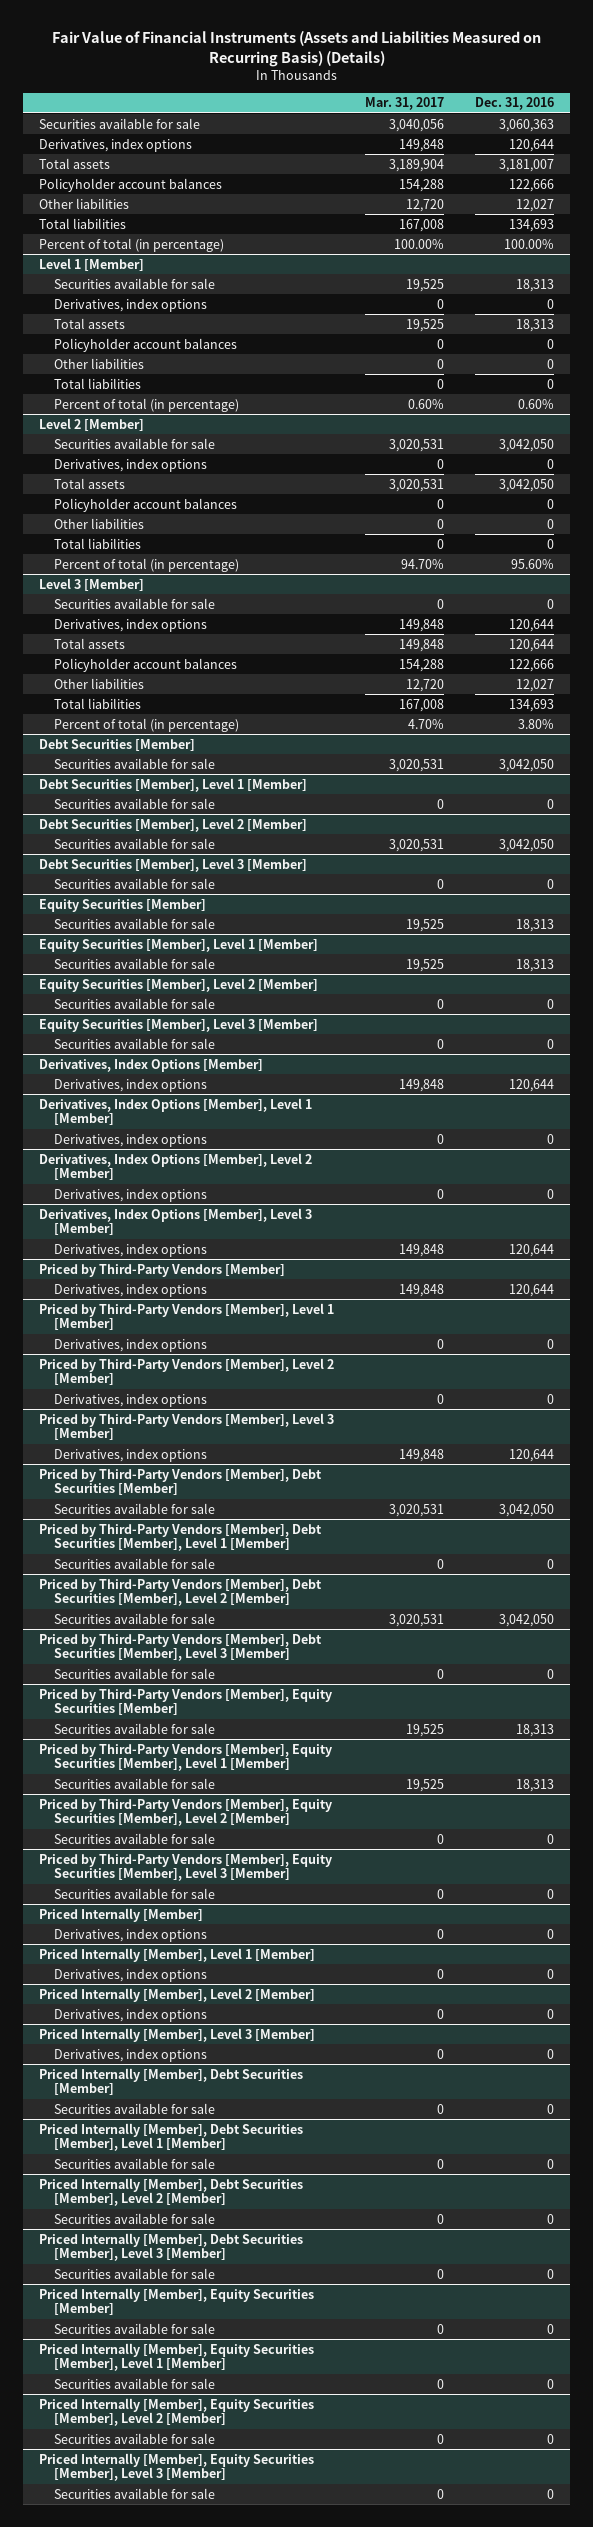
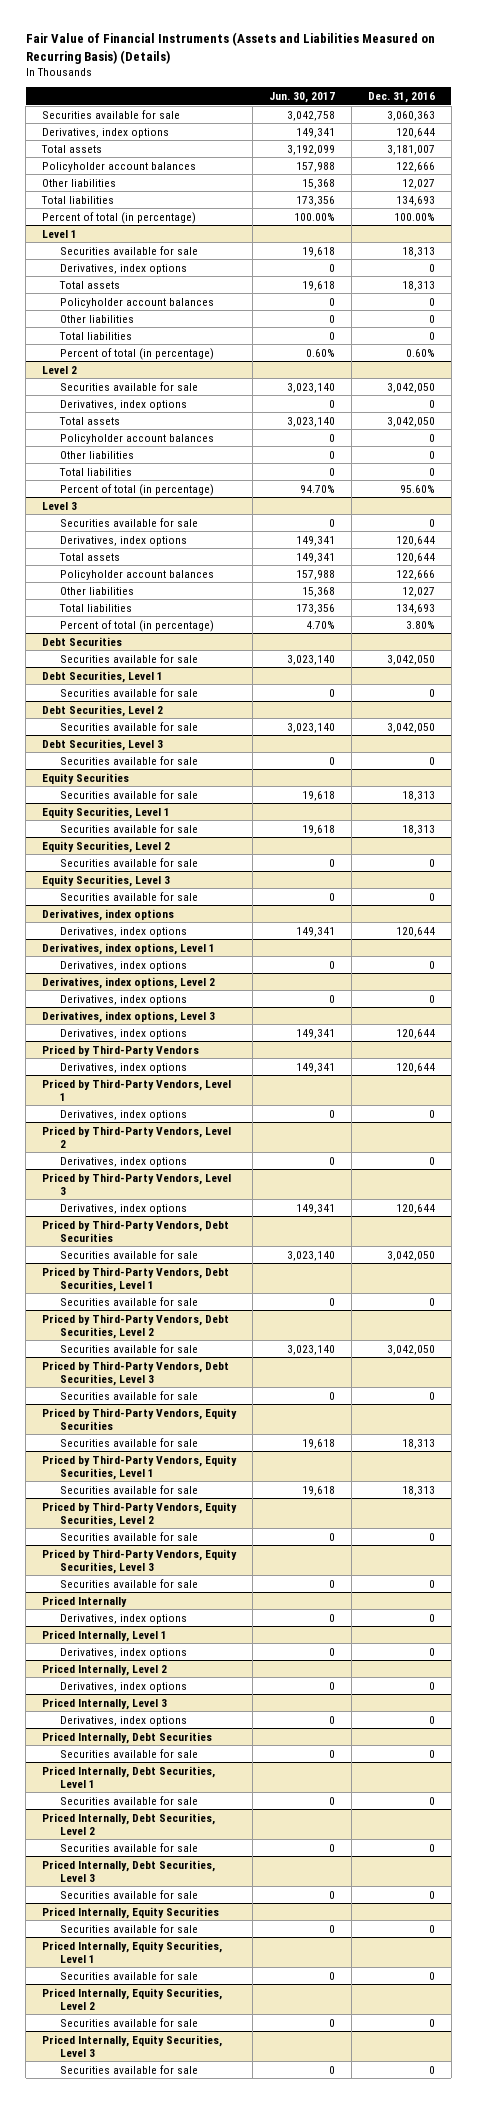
[365,97,445,111] Mar. 31, 2017 -> none
none -> [268,92,335,104] Jun. 30, 2017
[39,257,145,271] Level 1 [Member] -> [42,229,78,238] Level 1
[39,417,145,431] Level 2 [Member] -> [42,365,78,374] Level 2
[39,577,145,591] Level 3 [Member] -> [42,501,78,510] Level 3
[39,738,196,751] Debt Securities [Member] -> [42,636,123,646] Debt Securities
[39,777,308,792] Debt Securities [Member], Level 1 [Member] -> [42,670,164,683] Debt Securities, Level 1
[39,817,308,832] Debt Securities [Member], Level 2 [Member] -> [42,704,164,717] Debt Securities, Level 2
[39,857,308,872] Debt Securities [Member], Level 3 [Member] -> [42,738,164,751] Debt Securities, Level 3
[39,898,207,912] Equity Securities [Member] -> [42,772,130,784] Equity Securities
[39,937,319,952] Equity Securities [Member], Level 1 [Member] -> [42,806,171,819] Equity Securities, Level 1
[39,977,319,992] Equity Securities [Member], Level 2 [Member] -> [42,840,171,853] Equity Securities, Level 2
[39,1017,319,1032] Equity Securities [Member], Level 3 [Member] -> [42,874,171,887] Equity Securities, Level 3
[39,1058,264,1072] Derivatives, Index Options [Member] -> [42,908,175,921] Derivatives, index options
[39,1097,313,1126] Derivatives, Index Options [Member], Level 1 [Member] -> [42,942,216,955] Derivatives, index options, Level 1
[39,1152,313,1181] Derivatives, Index Options [Member], Level 2 [Member] -> [42,976,216,989] Derivatives, index options, Level 2
[39,1207,313,1236] Derivatives, Index Options [Member], Level 3 [Member] -> [42,1010,216,1023] Derivatives, index options, Level 3
[39,1263,286,1277] Priced by Third-Party Vendors [Member] -> [42,1044,200,1056] Priced by Third-Party Vendors
[39,1302,335,1331] Priced by Third-Party Vendors [Member], Level 1 [Member] -> [42,1078,232,1101] Priced by Third-Party Vendors, Level 1
[39,1357,335,1386] Priced by Third-Party Vendors [Member], Level 2 [Member] -> [42,1125,232,1148] Priced by Third-Party Vendors, Level 2
[39,1412,335,1441] Priced by Third-Party Vendors [Member], Level 3 [Member] -> [42,1172,232,1195] Priced by Third-Party Vendors, Level 3
[39,1468,323,1496] Priced by Third-Party Vendors [Member], Debt Securities [Member] -> [42,1219,230,1242] Priced by Third-Party Vendors, Debt Securities
[39,1523,323,1552] Priced by Third-Party Vendors [Member], Debt Securities [Member], Level 1 [Member] -> [42,1266,230,1292] Priced by Third-Party Vendors, Debt Securities, Level 1
[39,1578,323,1607] Priced by Third-Party Vendors [Member], Debt Securities [Member], Level 2 [Member] -> [42,1313,230,1339] Priced by Third-Party Vendors, Debt Securities, Level 2
[39,1633,323,1662] Priced by Third-Party Vendors [Member], Debt Securities [Member], Level 3 [Member] -> [42,1360,230,1386] Priced by Third-Party Vendors, Debt Securities, Level 3
[39,1688,333,1716] Priced by Third-Party Vendors [Member], Equity Securities [Member] -> [42,1407,238,1430] Priced by Third-Party Vendors, Equity Securities
[39,1743,333,1772] Priced by Third-Party Vendors [Member], Equity Securities [Member], Level 1 [Member] -> [42,1454,238,1480] Priced by Third-Party Vendors, Equity Securities, Level 1
[39,1798,333,1827] Priced by Third-Party Vendors [Member], Equity Securities [Member], Level 2 [Member] -> [42,1501,238,1527] Priced by Third-Party Vendors, Equity Securities, Level 2
[39,1853,333,1882] Priced by Third-Party Vendors [Member], Equity Securities [Member], Level 3 [Member] -> [42,1548,238,1574] Priced by Third-Party Vendors, Equity Securities, Level 3
[39,1907,204,1922] Priced Internally [Member] -> [42,1595,128,1607] Priced Internally
[39,1947,316,1962] Priced Internally [Member], Level 1 [Member] -> [42,1629,168,1642] Priced Internally, Level 1
[39,1987,316,2002] Priced Internally [Member], Level 2 [Member] -> [42,1663,168,1676] Priced Internally, Level 2
[39,2027,316,2042] Priced Internally [Member], Level 3 [Member] -> [42,1697,168,1710] Priced Internally, Level 3
[39,2067,304,2096] Priced Internally [Member], Debt Securities [Member] -> [42,1731,213,1744] Priced Internally, Debt Securities
[39,2122,304,2152] Priced Internally [Member], Debt Securities [Member], Level 1 [Member] -> [42,1765,216,1788] Priced Internally, Debt Securities, Level 1
[39,2177,304,2207] Priced Internally [Member], Debt Securities [Member], Level 2 [Member] -> [42,1812,216,1835] Priced Internally, Debt Securities, Level 2
[39,2232,304,2262] Priced Internally [Member], Debt Securities [Member], Level 3 [Member] -> [42,1859,216,1882] Priced Internally, Debt Securities, Level 3
[39,2287,315,2316] Priced Internally [Member], Equity Securities [Member] -> [42,1906,220,1919] Priced Internally, Equity Securities
[39,2342,315,2372] Priced Internally [Member], Equity Securities [Member], Level 1 [Member] -> [42,1940,223,1963] Priced Internally, Equity Securities, Level 1
[39,2397,315,2427] Priced Internally [Member], Equity Securities [Member], Level 2 [Member] -> [42,1987,223,2010] Priced Internally, Equity Securities, Level 2
[39,2452,315,2482] Priced Internally [Member], Equity Securities [Member], Level 3 [Member] -> [42,2034,223,2057] Priced Internally, Equity Securities, Level 3

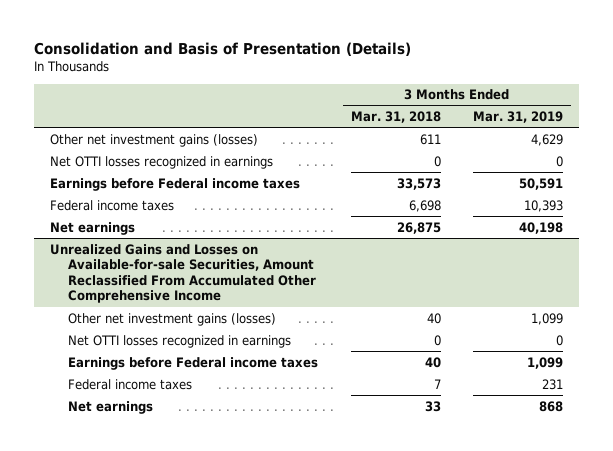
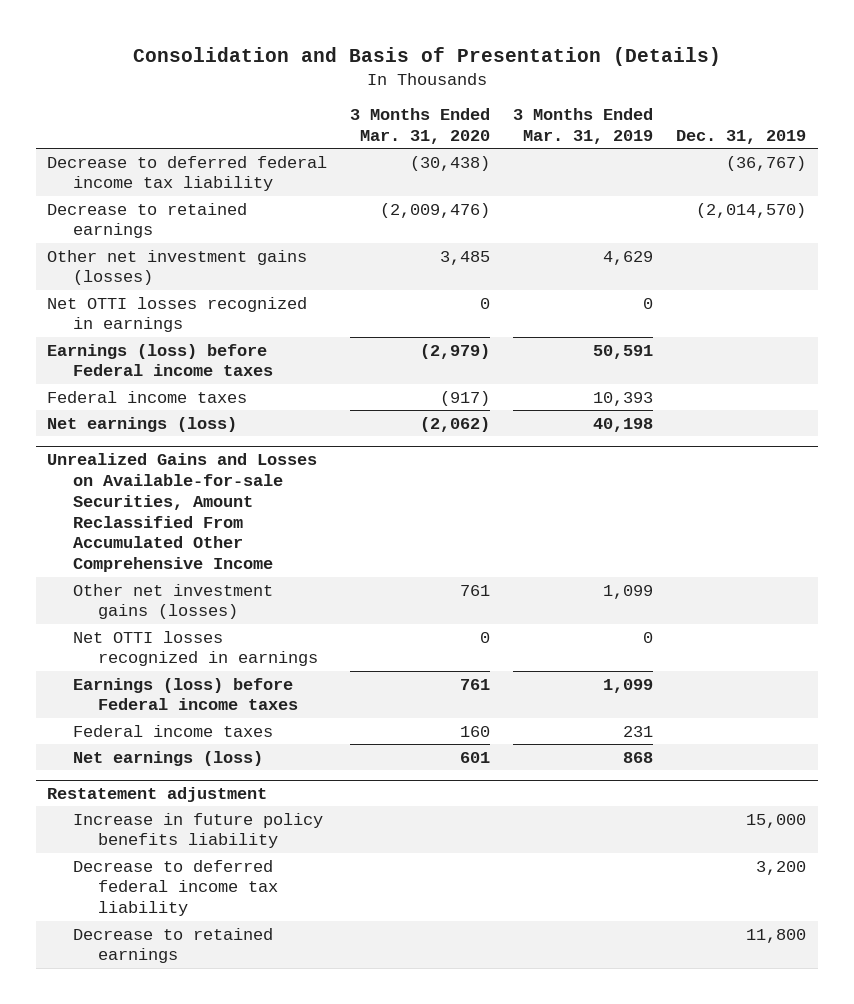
[350,111,441,124] Mar. 31, 2018 -> none
none -> [350,108,491,144] 3 Months Ended Mar. 31, 2020
none -> [676,129,807,144] Dec. 31, 2019
none -> [47,155,328,192] Decrease to deferred federal income tax liability
none -> [47,202,248,239] Decrease to retained earnings
[49,177,300,191] Earnings before Federal income taxes -> [47,343,273,377] Earnings (loss) before Federal income taxes
[49,221,135,235] Net earnings -> [47,416,238,432] Net earnings (loss)
[68,356,319,370] Earnings before Federal income taxes -> [72,677,299,711] Earnings (loss) before Federal income taxes
[68,400,154,414] Net earnings -> [72,750,263,766] Net earnings (loss)
none -> [47,786,268,802] Restatement adjustment
none -> [72,812,323,849] Increase in future policy benefits liability
none -> [72,859,279,917] Decrease to deferred federal income tax liability
none -> [72,927,273,964] Decrease to retained earnings

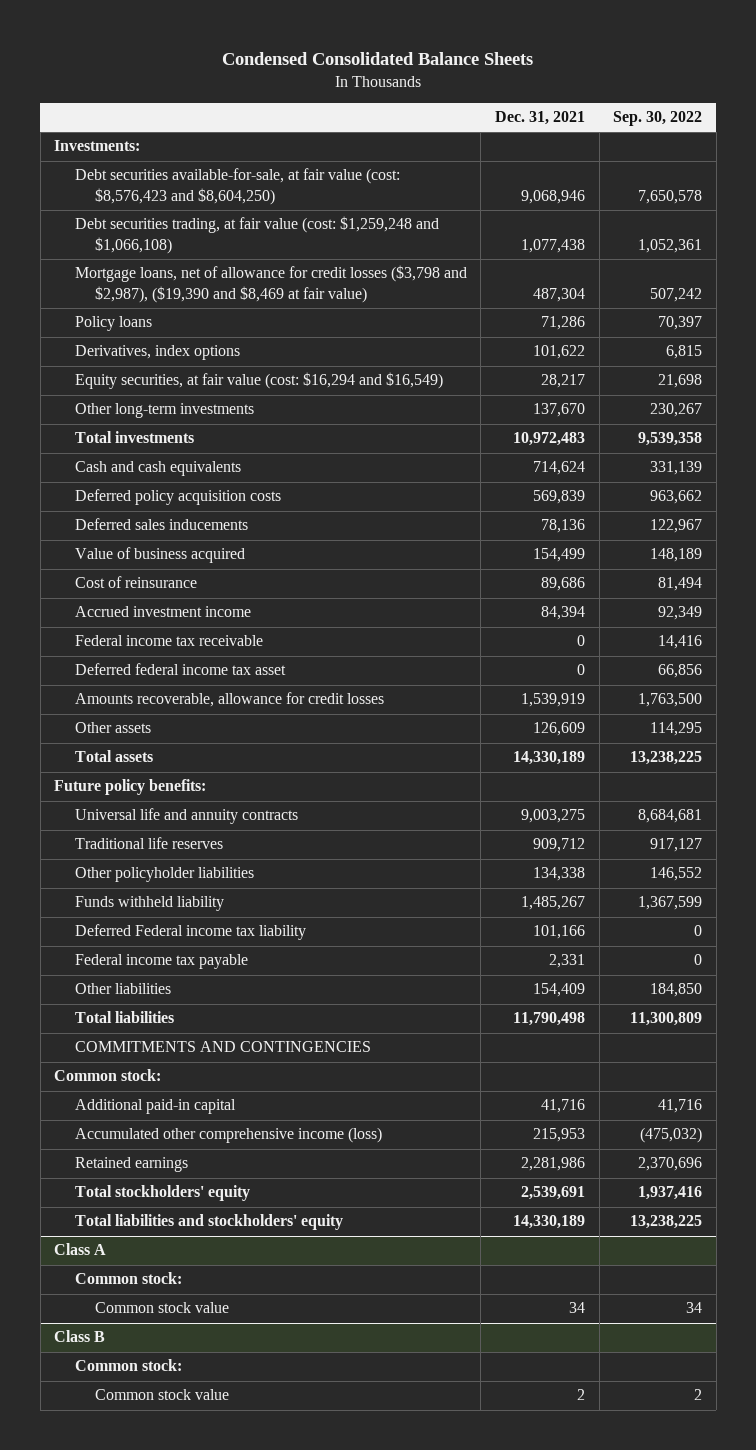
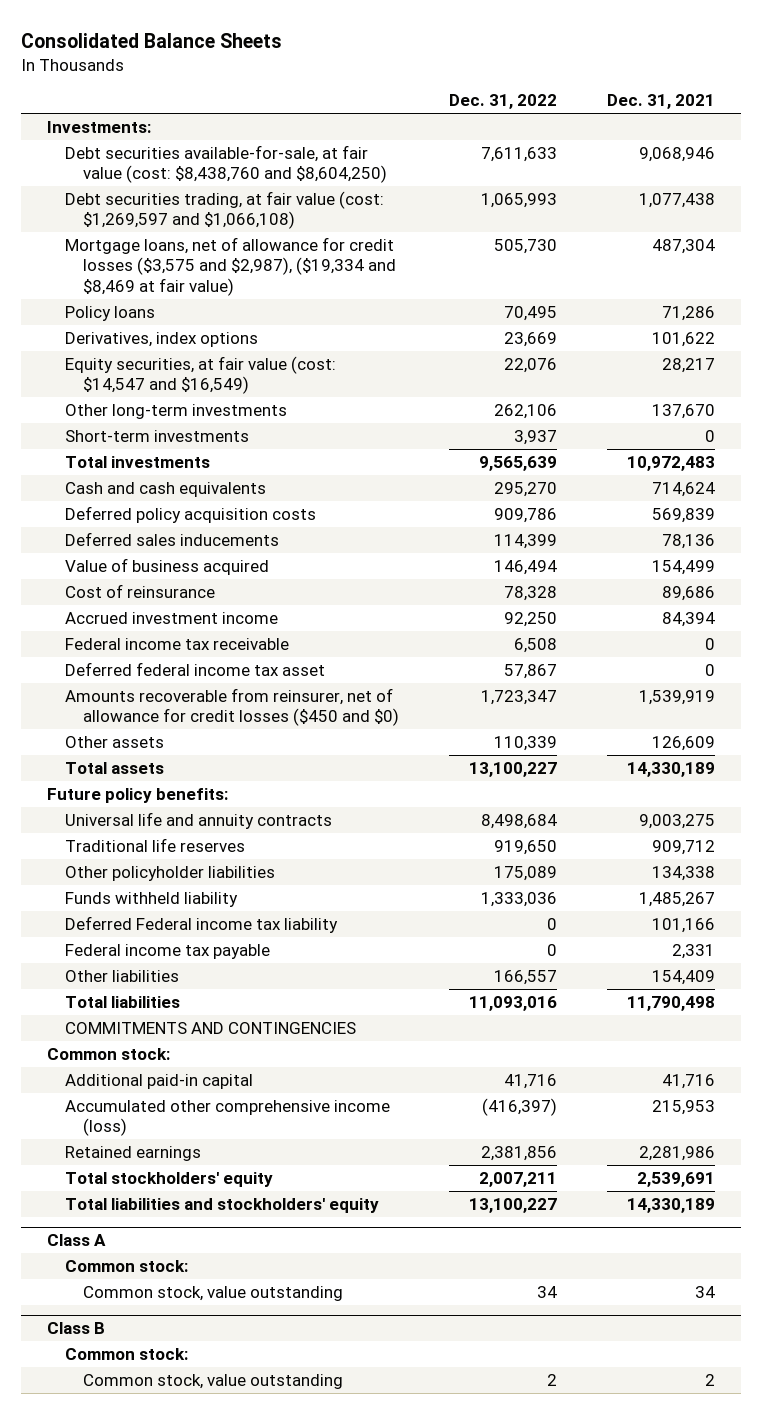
[222,51,534,65] Condensed Consolidated Balance Sheets -> [21,32,283,48] Consolidated Balance Sheets
[613,111,703,127] Sep. 30, 2022 -> none
none -> [449,94,558,110] Dec. 31, 2022
[74,168,400,205] Debt securities available-for-sale, at fair value (cost: $8,576,423 and $8,604,250) -> [64,144,387,184] Debt securities available-for-sale, at fair value (cost: $8,438,760 and $8,604,250)
[74,216,439,254] Debt securities trading, at fair value (cost: $1,259,248 and $1,066,108) -> [64,190,384,230] Debt securities trading, at fair value (cost: $1,269,597 and $1,066,108)
[74,265,467,303] Mortgage loans, net of allowance for credit losses ($3,798 and $2,987), ($19,390 and $8,469 at fair value) -> [64,236,396,296] Mortgage loans, net of allowance for credit losses ($3,575 and $2,987), ($19,334 and $8,469 at fair value)
[74,372,443,390] Equity securities, at fair value (cost: $16,294 and $16,549) -> [64,355,336,395] Equity securities, at fair value (cost: $14,547 and $16,549)
none -> [64,429,249,442] Short-term investments
[74,692,384,708] Amounts recoverable, allowance for credit losses -> [64,687,399,727] Amounts recoverable from reinsurer, net of allowance for credit losses ($450 and $0)
[95,1302,230,1314] Common stock value -> [82,1285,343,1301] Common stock, value outstanding
[95,1389,230,1401] Common stock value -> [82,1373,343,1389] Common stock, value outstanding

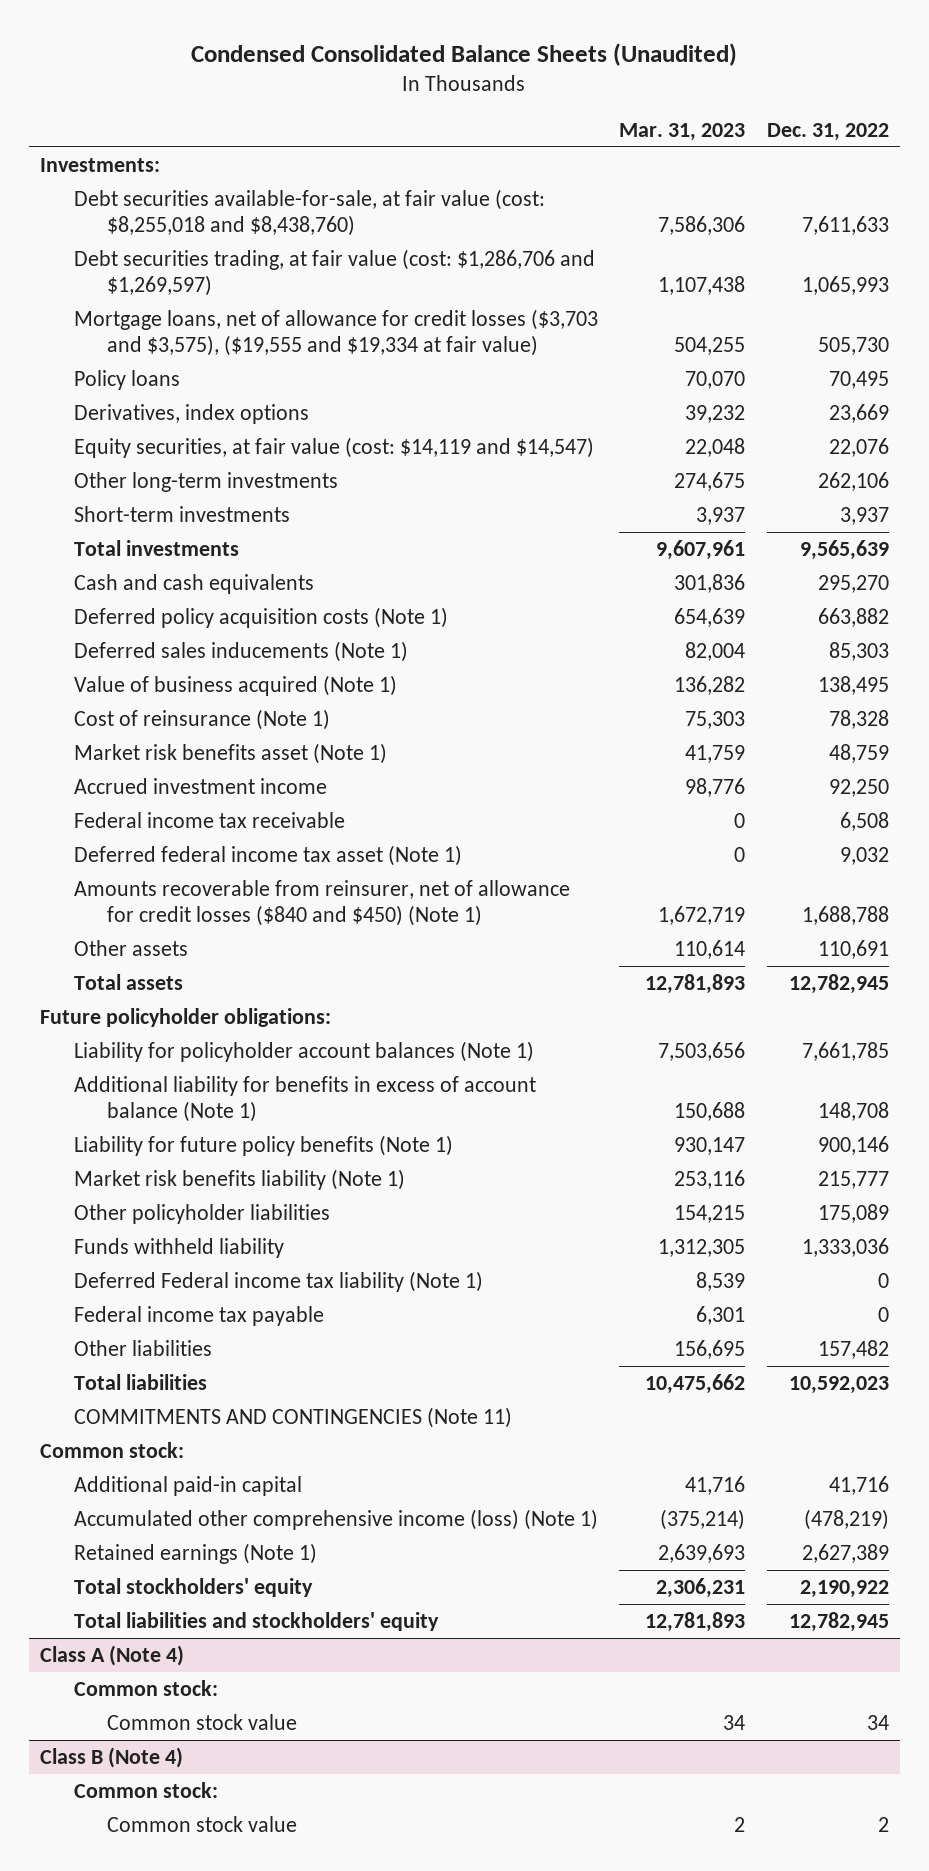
[21,32,283,48] Consolidated Balance Sheets -> [191,43,738,67] Condensed Consolidated Balance Sheets (Unaudited)
[607,94,716,110] Dec. 31, 2021 -> none
none -> [619,122,746,141] Mar. 31, 2023
[64,144,387,184] Debt securities available-for-sale, at fair value (cost: $8,438,760 and $8,604,250) -> [73,188,545,237] Debt securities available-for-sale, at fair value (cost: $8,255,018 and $8,438,760)
[64,190,384,230] Debt securities trading, at fair value (cost: $1,269,597 and $1,066,108) -> [73,248,595,297] Debt securities trading, at fair value (cost: $1,286,706 and $1,269,597)
[64,236,396,296] Mortgage loans, net of allowance for credit losses ($3,575 and $2,987), ($19,334 and $8,469 at fair value) -> [73,308,598,357] Mortgage loans, net of allowance for credit losses ($3,703 and $3,575), ($19,555 and $19,334 at fair value)
[64,355,336,395] Equity securities, at fair value (cost: $14,547 and $16,549) -> [73,436,594,458] Equity securities, at fair value (cost: $14,119 and $14,547)
[64,505,316,523] Deferred policy acquisition costs -> [73,606,448,628] Deferred policy acquisition costs (Note 1)
[494,507,558,523] 909,786 -> [817,607,889,627] 663,882
[64,531,279,546] Deferred sales inducements -> [73,640,408,662] Deferred sales inducements (Note 1)
[494,533,558,549] 114,399 -> [828,641,889,661] 85,303
[64,557,269,575] Value of business acquired -> [73,674,397,696] Value of business acquired (Note 1)
[494,559,558,575] 146,494 -> [817,675,889,695] 138,495
[64,583,215,598] Cost of reinsurance -> [73,708,330,730] Cost of reinsurance (Note 1)
none -> [73,742,387,764] Market risk benefits asset (Note 1)
[64,811,332,829] Universal life and annuity contracts -> none
[64,837,245,852] Traditional life reserves -> none
[64,661,325,676] Deferred federal income tax asset -> [73,844,462,866] Deferred federal income tax asset (Note 1)
[504,663,558,679] 57,867 -> [839,846,889,865] 9,032
[64,687,399,727] Amounts recoverable from reinsurer, net of allowance for credit losses ($450 and $0) -> [73,879,570,927] Amounts recoverable from reinsurer, net of allowance for credit losses ($840 and $450) (Note 1)
[481,689,558,705] 1,723,347 -> [801,906,889,926] 1,688,788
[494,735,558,751] 110,339 -> [817,939,889,959] 110,691
[469,761,558,777] 13,100,227 -> [788,973,889,994] 12,782,945
[46,787,228,803] Future policy benefits: -> [40,1007,332,1027] Future policyholder obligations:
none -> [73,1040,534,1062] Liability for policyholder account balances (Note 1)
none -> [73,1075,536,1123] Additional liability for benefits in excess of account balance (Note 1)
none -> [73,1134,453,1156] Liability for future policy benefits (Note 1)
none -> [73,1168,405,1190] Market risk benefits liability (Note 1)
[64,915,338,933] Deferred Federal income tax liability -> [73,1270,483,1292] Deferred Federal income tax liability (Note 1)
[494,969,558,985] 166,557 -> [817,1339,889,1359] 157,482
[469,995,558,1011] 11,093,016 -> [788,1375,889,1394] 10,592,023
[64,1021,356,1034] COMMITMENTS AND CONTINGENCIES -> [73,1406,512,1428] COMMITMENTS AND CONTINGENCIES (Note 11)
[64,1099,390,1137] Accumulated other comprehensive income (loss) -> [73,1508,598,1530] Accumulated other comprehensive income (loss) (Note 1)
[482,1097,558,1116] (416,397) -> [803,1508,889,1530] (478,219)
[64,1145,201,1161] Retained earnings -> [73,1542,317,1564] Retained earnings (Note 1)
[481,1145,558,1161] 2,381,856 -> [801,1543,889,1563] 2,627,389
[479,1171,558,1187] 2,007,211 -> [799,1579,889,1598] 2,190,922
[469,1197,558,1213] 13,100,227 -> [788,1611,889,1632] 12,782,945
[46,1234,106,1247] Class A -> [40,1644,185,1666] Class A (Note 4)
[82,1285,343,1301] Common stock, value outstanding -> [107,1713,298,1730] Common stock value
[46,1322,105,1335] Class B -> [40,1746,184,1768] Class B (Note 4)
[82,1373,343,1389] Common stock, value outstanding -> [107,1815,298,1832] Common stock value

